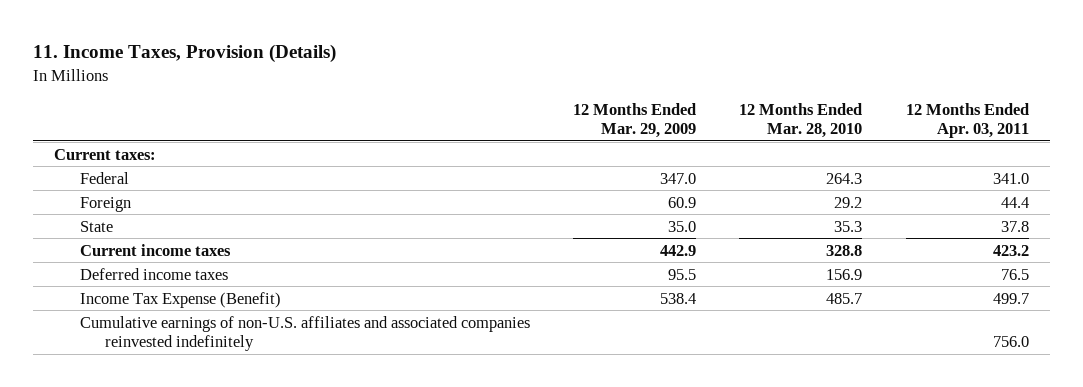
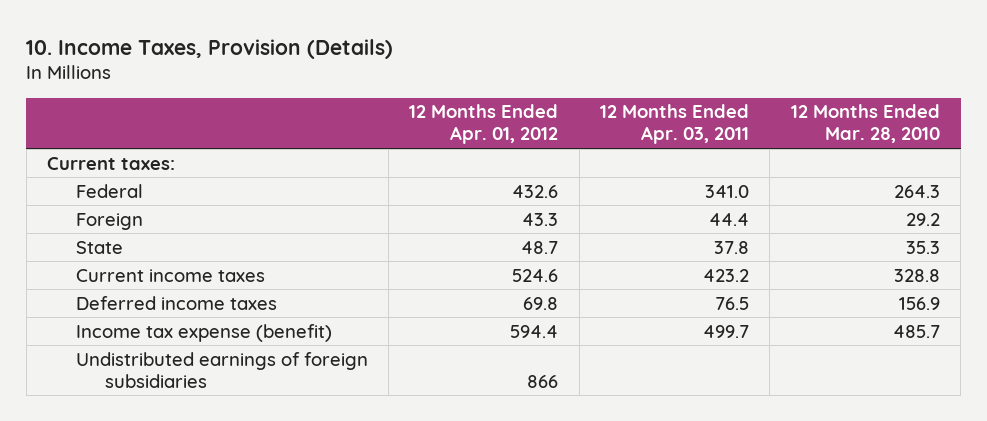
[32,44,336,64] 11. Income Taxes, Provision (Details) -> [26,38,394,59] 10. Income Taxes, Provision (Details)
[573,102,697,139] 12 Months Ended Mar. 29, 2009 -> none
none -> [409,104,559,145] 12 Months Ended Apr. 01, 2012
[79,315,530,351] Cumulative earnings of non-U.S. affiliates and associated companies reinvested indefinitely -> none
[79,291,281,308] Income Tax Expense (Benefit) -> [75,323,332,342] Income tax expense (benefit)
none -> [75,351,368,388] Undistributed earnings of foreign subsidiaries

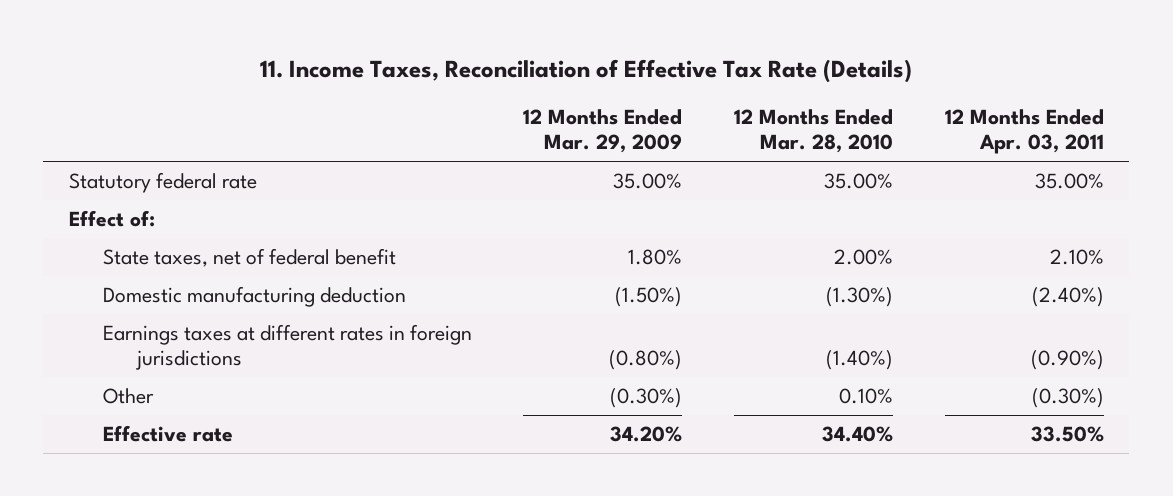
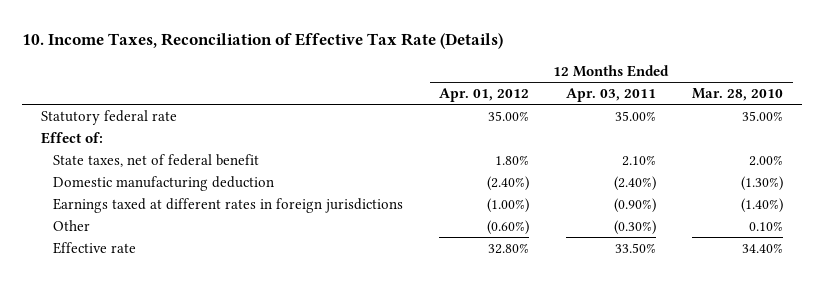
[260,58,913,83] 11. Income Taxes, Reconciliation of Effective Tax Rate (Details) -> [22,33,504,50] 10. Income Taxes, Reconciliation of Effective Tax Rate (Details)
[523,109,683,154] 12 Months Ended Mar. 29, 2009 -> none
none -> [439,88,530,103] Apr. 01, 2012
[102,324,472,371] Earnings taxes at different rates in foreign jurisdictions -> [52,197,403,213] Earnings taxed at different rates in foreign jurisdictions

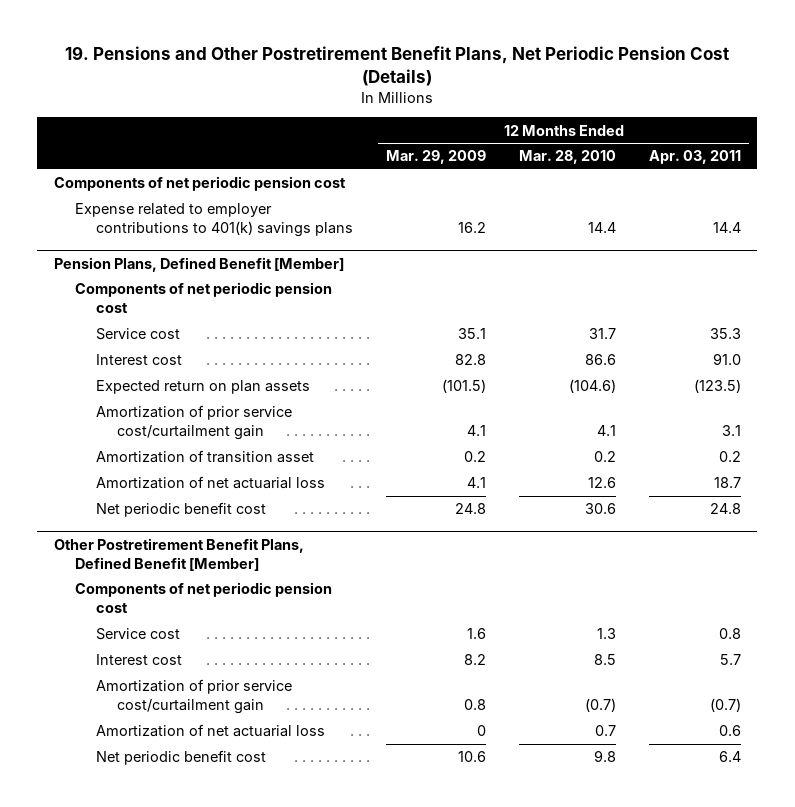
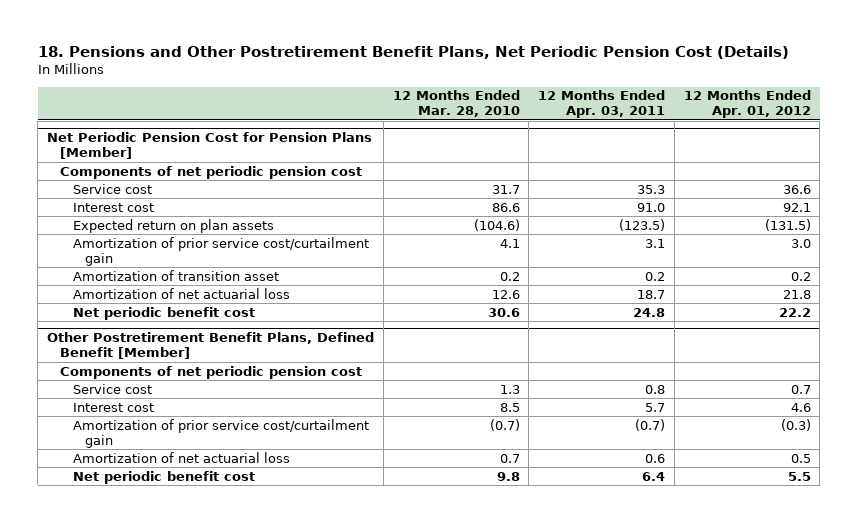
[65,46,730,86] 19. Pensions and Other Postretirement Benefit Plans, Net Periodic Pension Cost (Details) -> [37,46,789,60] 18. Pensions and Other Postretirement Benefit Plans, Net Periodic Pension Cost (Details)
[386,150,487,165] Mar. 29, 2009 -> none
none -> [683,90,811,119] 12 Months Ended Apr. 01, 2012
[53,176,346,192] Components of net periodic pension cost -> none
[74,203,354,238] Expense related to employer contributions to 401(k) savings plans -> none
[53,256,344,272] Pension Plans, Defined Benefit [Member] -> none
none -> [47,132,373,160] Net Periodic Pension Cost for Pension Plans [Member]

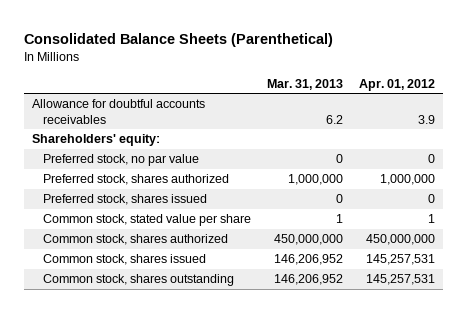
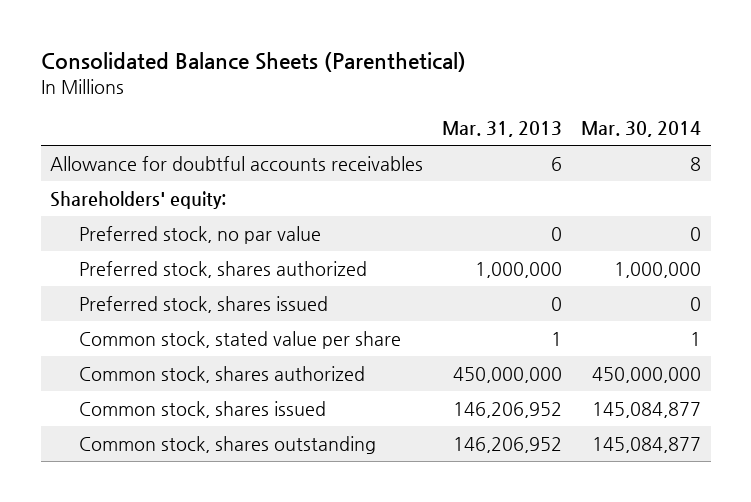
[359,78,436,91] Apr. 01, 2012 -> none
none -> [581,121,702,138] Mar. 30, 2014
[326,114,344,124] 6.2 -> [551,156,563,171] 6

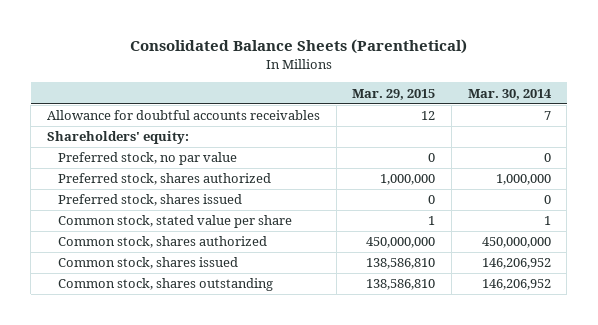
[442,121,563,138] Mar. 31, 2013 -> none
none -> [352,88,436,100] Mar. 29, 2015
[690,156,702,171] 8 -> [543,111,551,121] 7
[592,401,702,418] 145,084,877 -> [481,258,551,270] 146,206,952
[592,436,702,453] 145,084,877 -> [481,279,551,291] 146,206,952

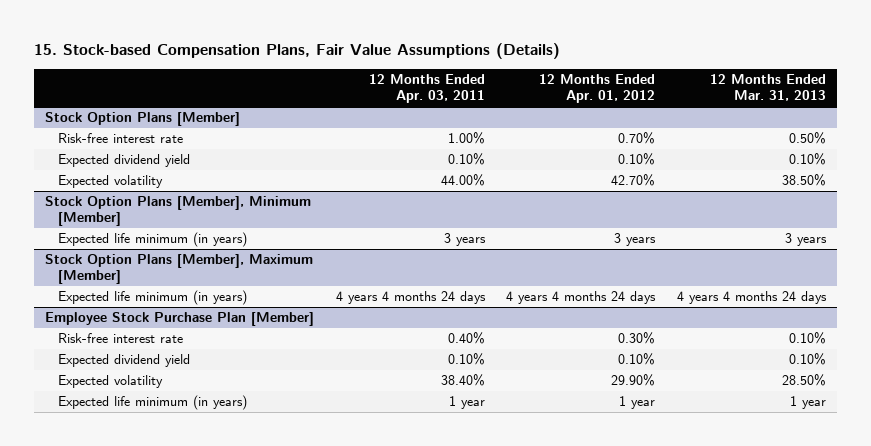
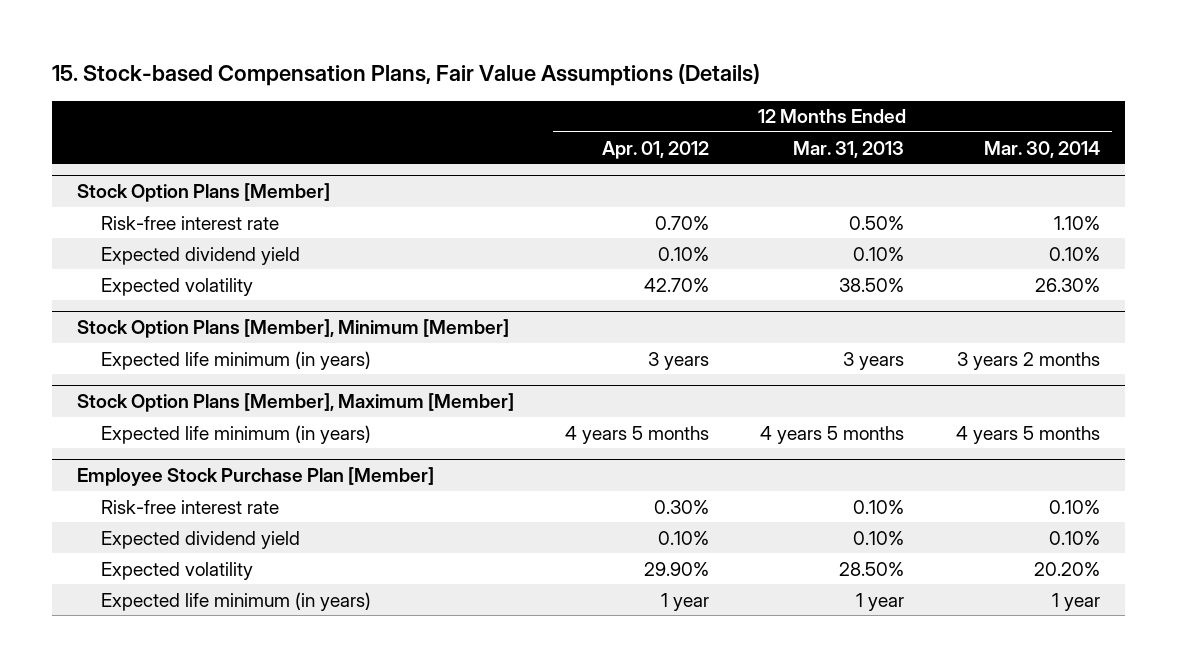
[368,74,485,104] 12 Months Ended Apr. 03, 2011 -> none
none -> [983,140,1100,158] Mar. 30, 2014
[506,291,657,305] 4 years 4 months 24 days -> [565,425,710,444] 4 years 5 months
[677,291,828,305] 4 years 4 months 24 days -> [760,425,905,444] 4 years 5 months

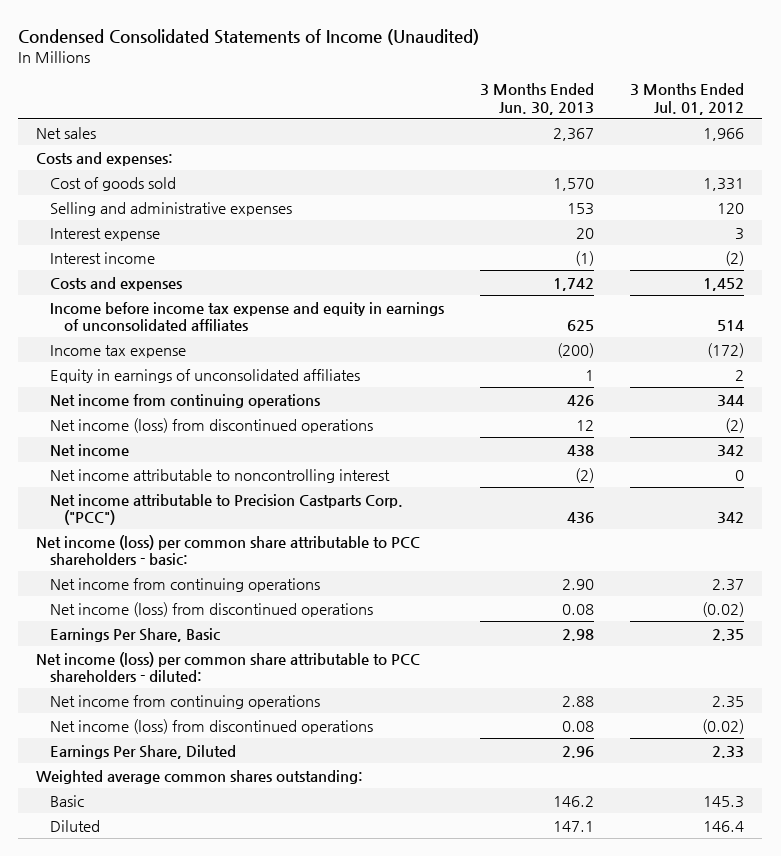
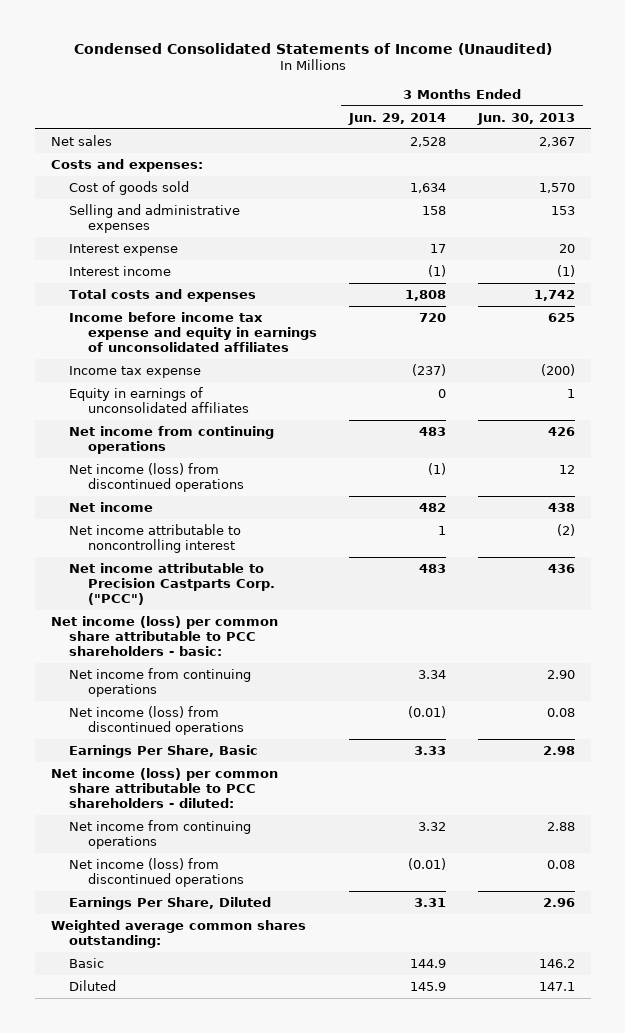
[630,83,745,115] 3 Months Ended Jul. 01, 2012 -> none
none -> [347,112,446,125] Jun. 29, 2014
[50,276,183,291] Costs and expenses -> [69,289,257,303] Total costs and expenses

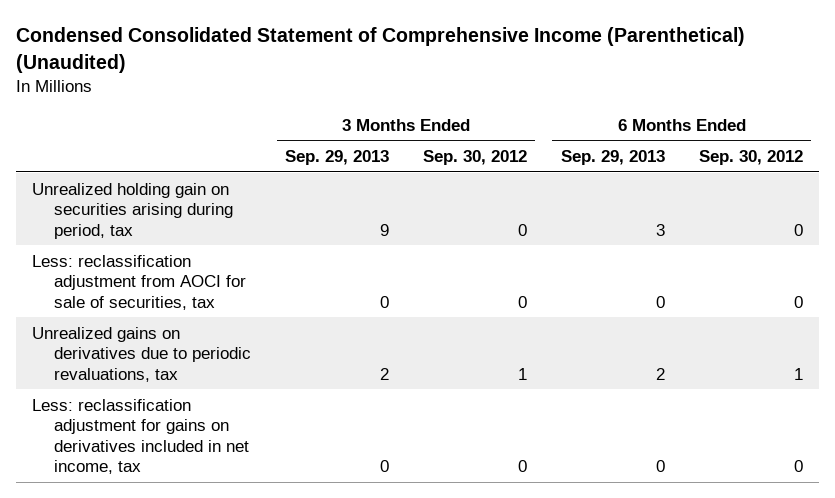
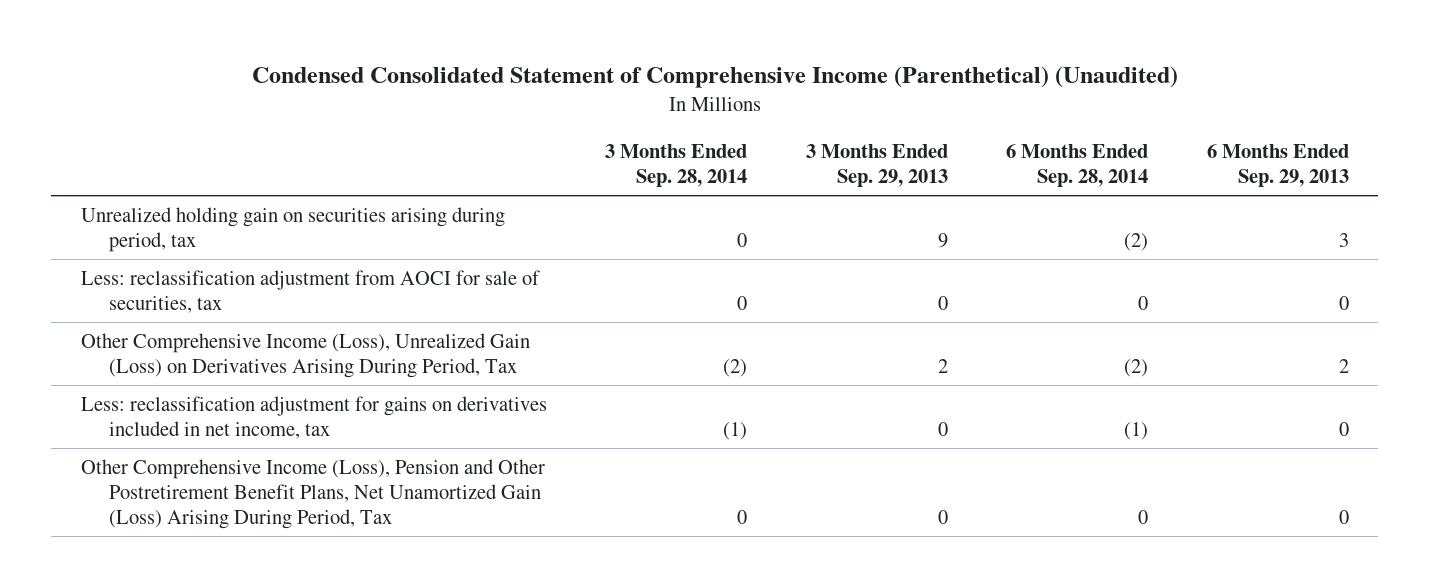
[422,150,527,166] Sep. 30, 2012 -> none
[698,150,803,166] Sep. 30, 2012 -> none
none -> [605,143,748,187] 3 Months Ended Sep. 28, 2014
none -> [1006,143,1149,187] 6 Months Ended Sep. 28, 2014
[32,326,252,382] Unrealized gains on derivatives due to periodic revaluations, tax -> [80,332,530,379] Other Comprehensive Income (Loss), Unrealized Gain (Loss) on Derivatives Arising During Period, Tax
none -> [80,458,545,530] Other Comprehensive Income (Loss), Pension and Other Postretirement Benefit Plans, Net Unamortized Gain (Loss) Arising During Period, Tax

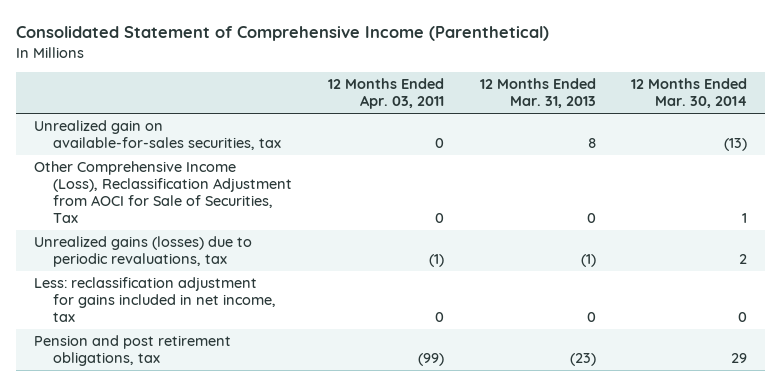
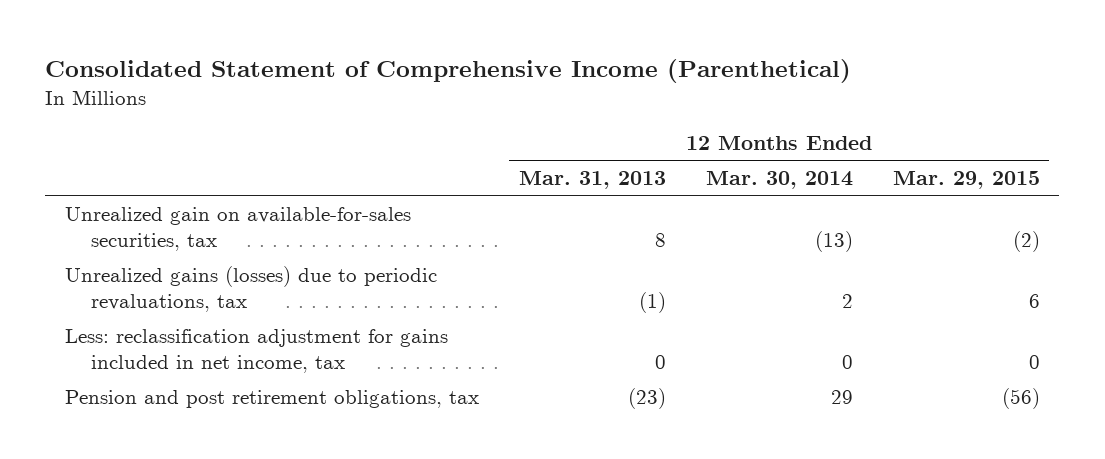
[327,78,444,110] 12 Months Ended Apr. 03, 2011 -> none
none -> [892,170,1040,189] Mar. 29, 2015
[33,161,293,224] Other Comprehensive Income (Loss), Reclassification Adjustment from AOCI for Sale of Securities, Tax -> none

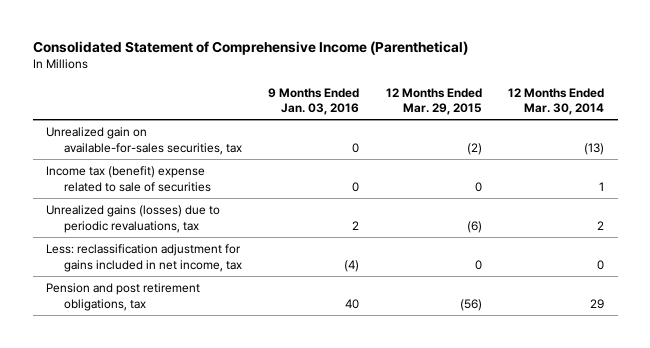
[519,170,667,189] Mar. 31, 2013 -> none
none -> [268,87,360,115] 9 Months Ended Jan. 03, 2016
none -> [45,166,211,192] Income tax (benefit) expense related to sale of securities
[1028,293,1040,308] 6 -> [466,220,482,233] (6)

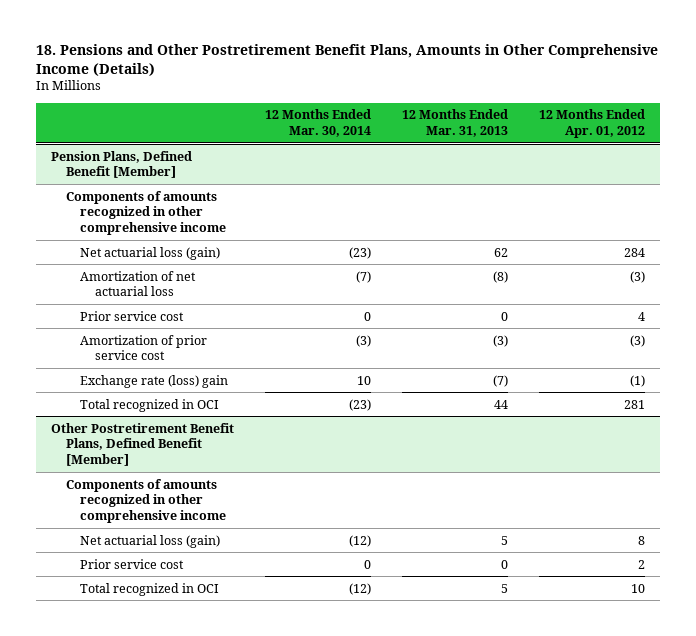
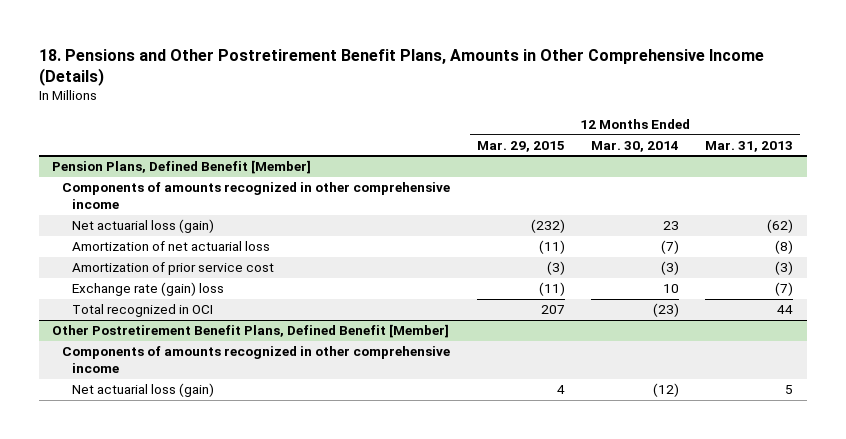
[538,109,645,138] 12 Months Ended Apr. 01, 2012 -> none
none -> [476,140,565,152] Mar. 29, 2015
[348,246,371,259] (23) -> [663,221,680,231] 23
[493,247,508,257] 62 -> [767,219,794,234] (62)
[80,310,185,321] Prior service cost -> none
[80,374,229,388] Exchange rate (loss) gain -> [72,282,225,297] Exchange rate (gain) loss
[80,558,185,569] Prior service cost -> none
[80,582,220,596] Total recognized in OCI -> none

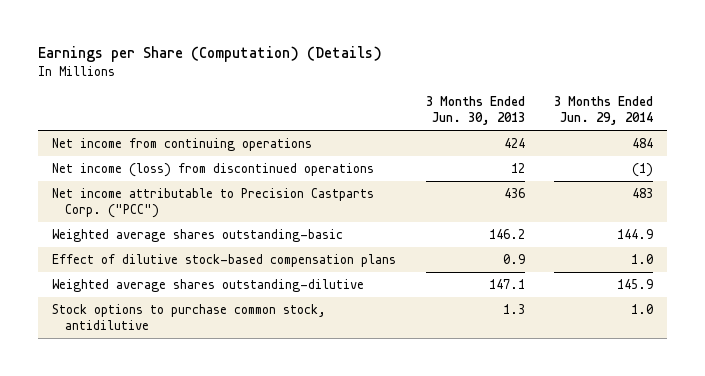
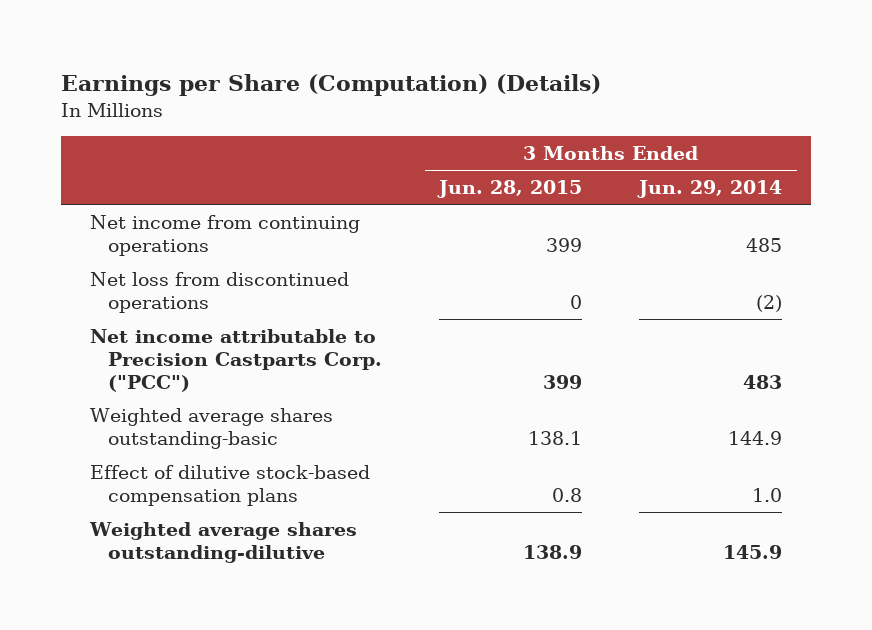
[425,96,525,125] 3 Months Ended Jun. 30, 2013 -> none
none -> [437,180,583,199] Jun. 28, 2015
[631,138,653,149] 484 -> [746,237,783,252] 485
[52,163,375,178] Net income (loss) from discontinued operations -> [89,272,349,313] Net loss from discontinued operations
[631,163,653,178] (1) -> [756,294,783,312] (2)
[52,304,327,331] Stock options to purchase common stock, antidilutive -> none

